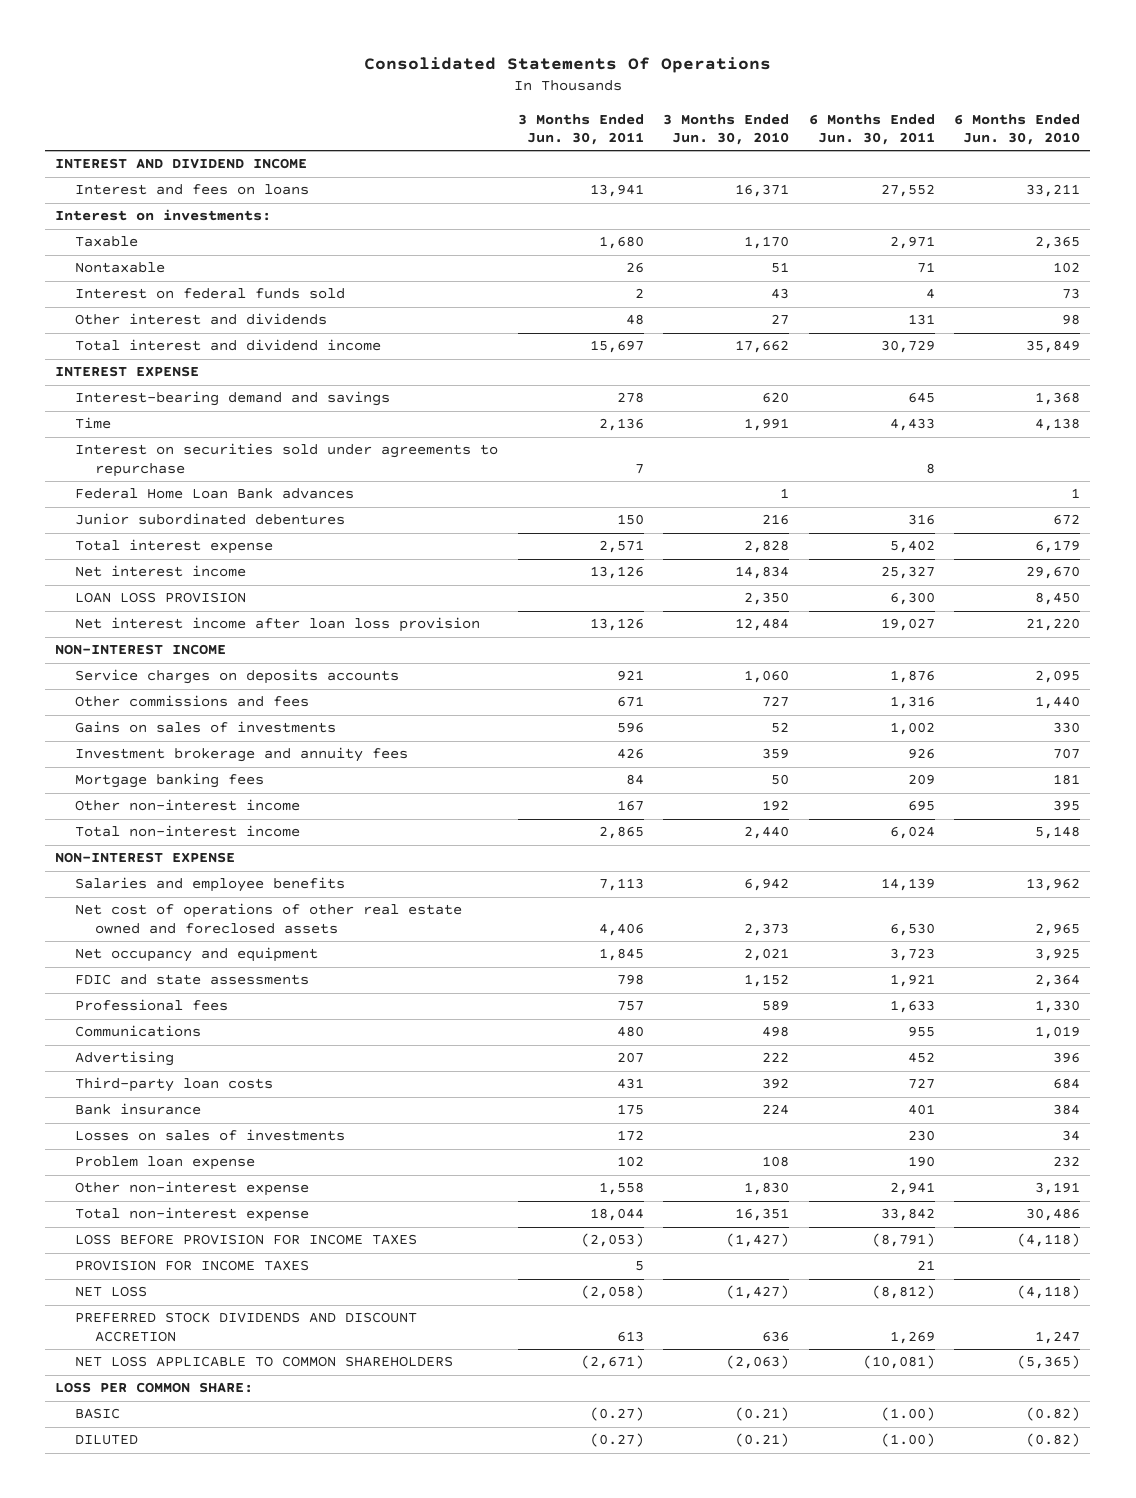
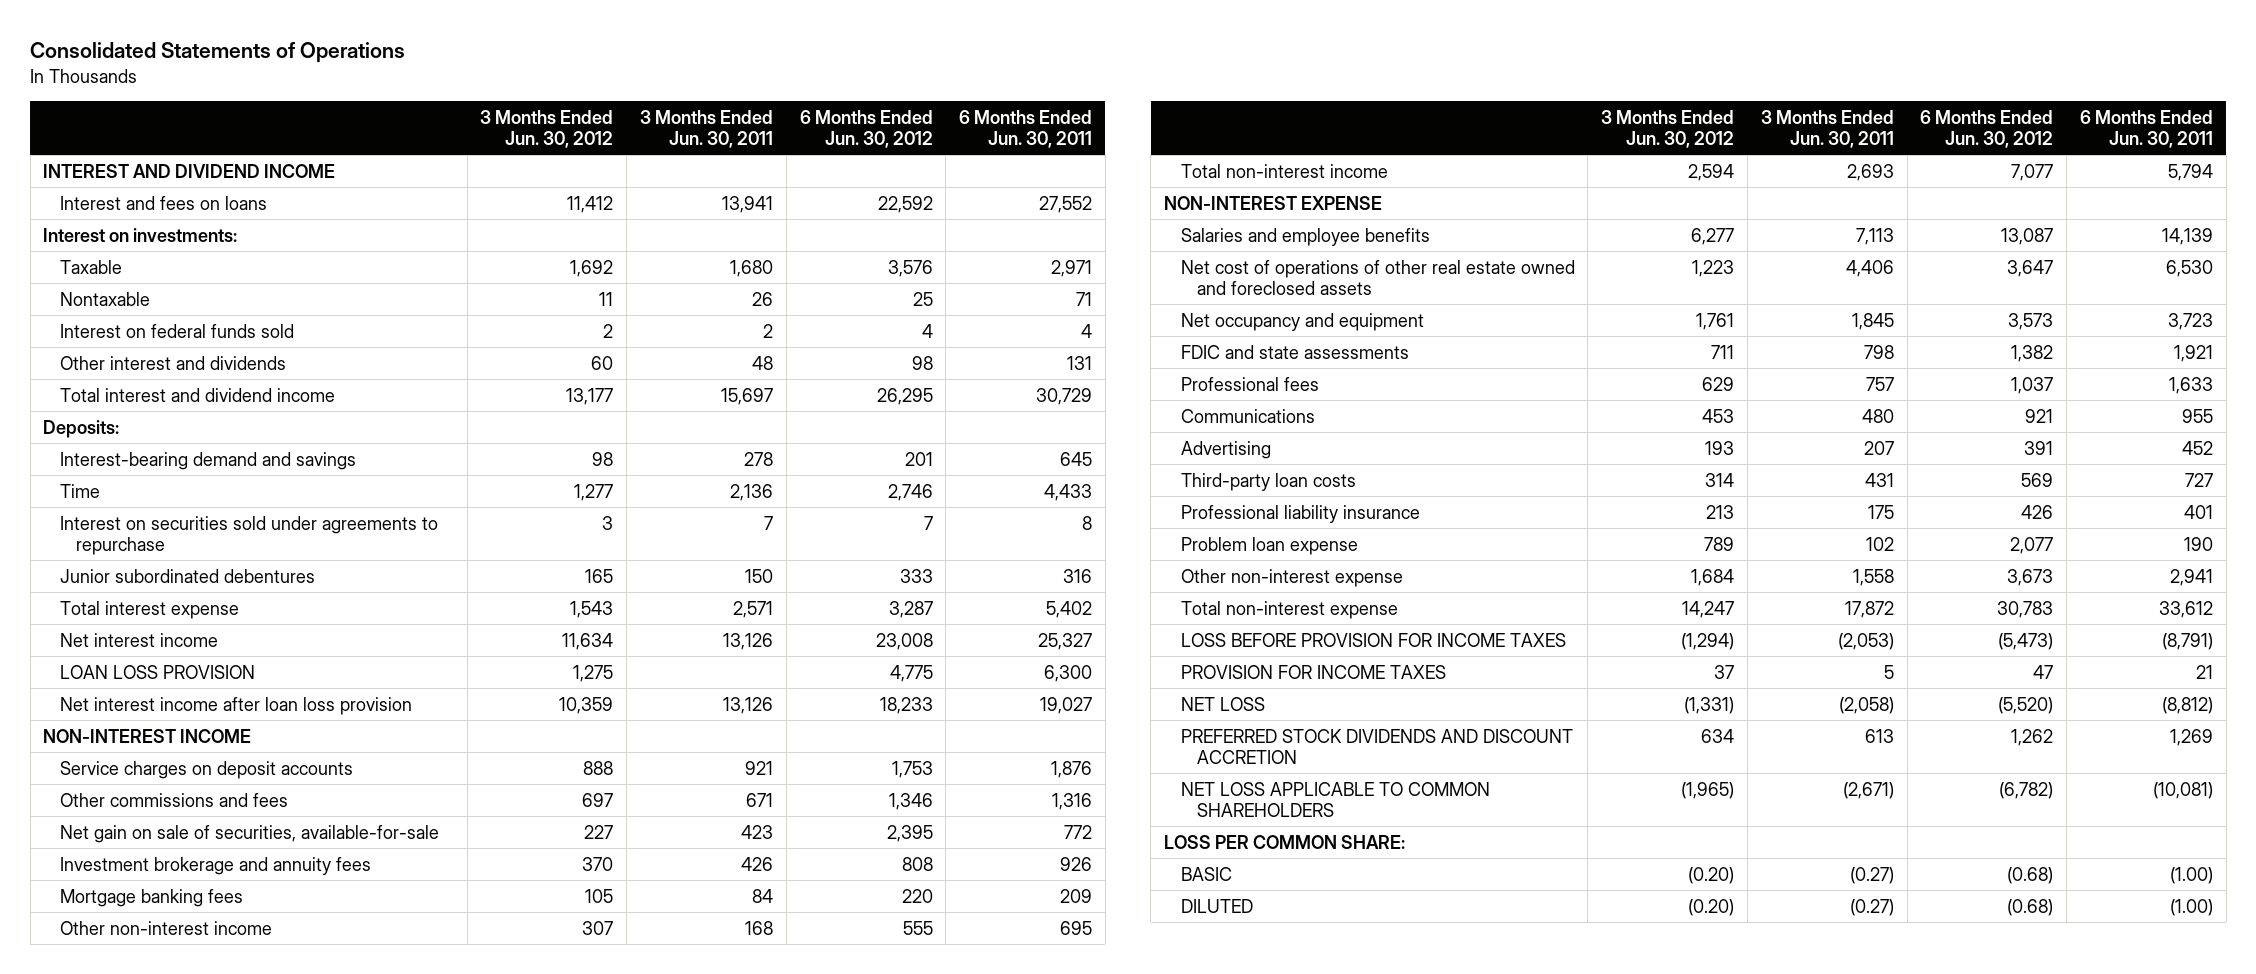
[363,57,771,74] Consolidated Statements Of Operations -> [30,42,406,64] Consolidated Statements of Operations
[663,113,790,145] 3 Months Ended Jun. 30, 2010 -> none
[954,113,1081,145] 6 Months Ended Jun. 30, 2010 -> none
none -> [480,109,614,148] 3 Months Ended Jun. 30, 2012
none -> [799,109,933,148] 6 Months Ended Jun. 30, 2012
[55,366,200,378] INTEREST EXPENSE -> none
none -> [43,419,120,438] Deposits:
[75,488,355,500] Federal Home Loan Bank advances -> none
[75,669,400,685] Service charges on deposits accounts -> [59,760,353,779] Service charges on deposit accounts
[75,721,337,734] Gains on sales of investments -> [59,824,439,843] Net gain on sale of securities, available-for-sale
[616,722,644,734] 596 -> [740,824,773,839] 423
[889,722,935,736] 1,002 -> [1064,824,1093,839] 772
[616,800,644,812] 167 -> [744,920,773,935] 168
[598,826,644,840] 2,865 -> [1846,163,1894,181] 2,693
[889,826,935,840] 6,024 -> [2167,163,2213,181] 5,794
[75,1129,346,1142] Losses on sales of investments -> none
[75,1103,202,1116] Bank insurance -> [1180,504,1420,523] Professional liability insurance
[589,1208,644,1222] 18,044 -> [1844,600,1894,618] 17,872
[880,1208,935,1222] 33,842 -> [2158,600,2213,618] 33,612

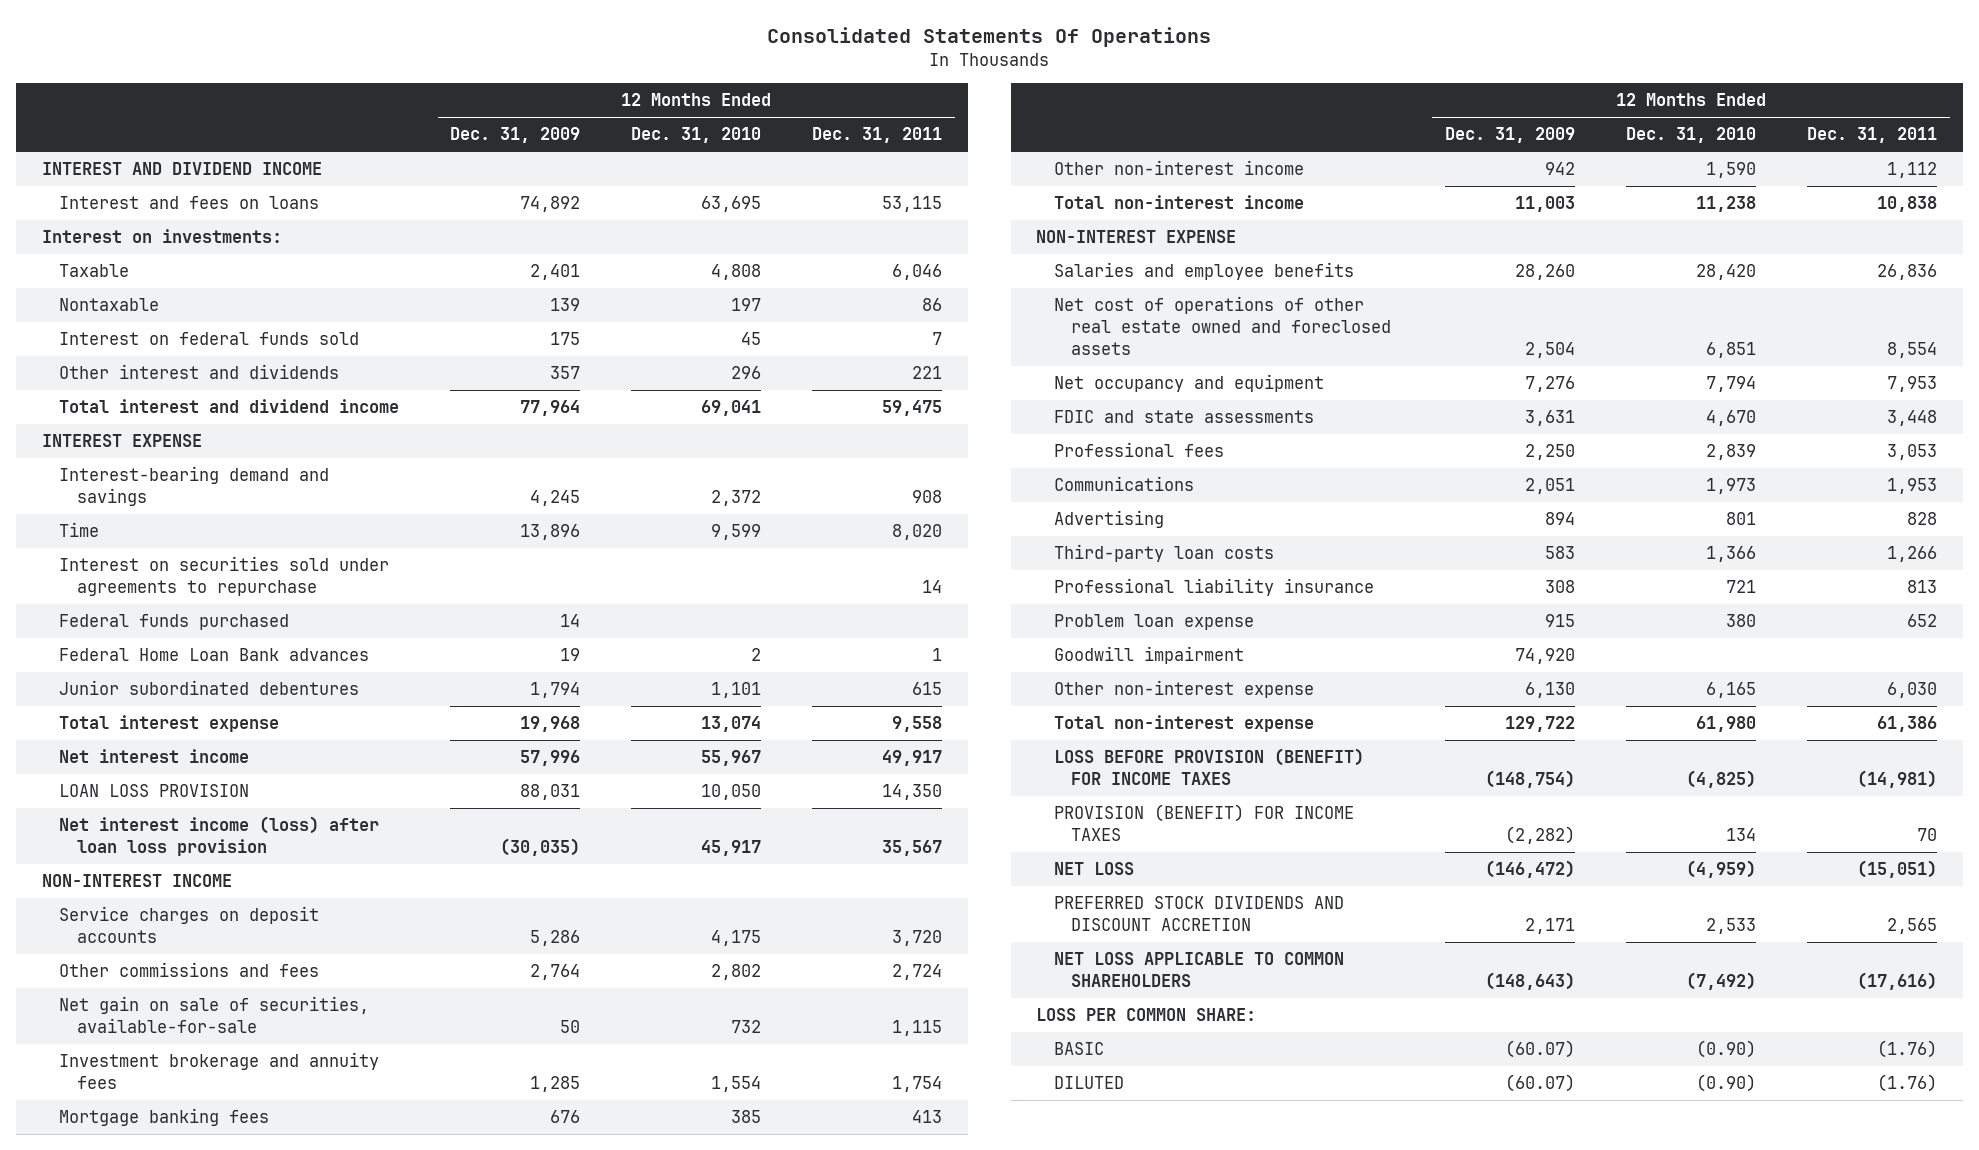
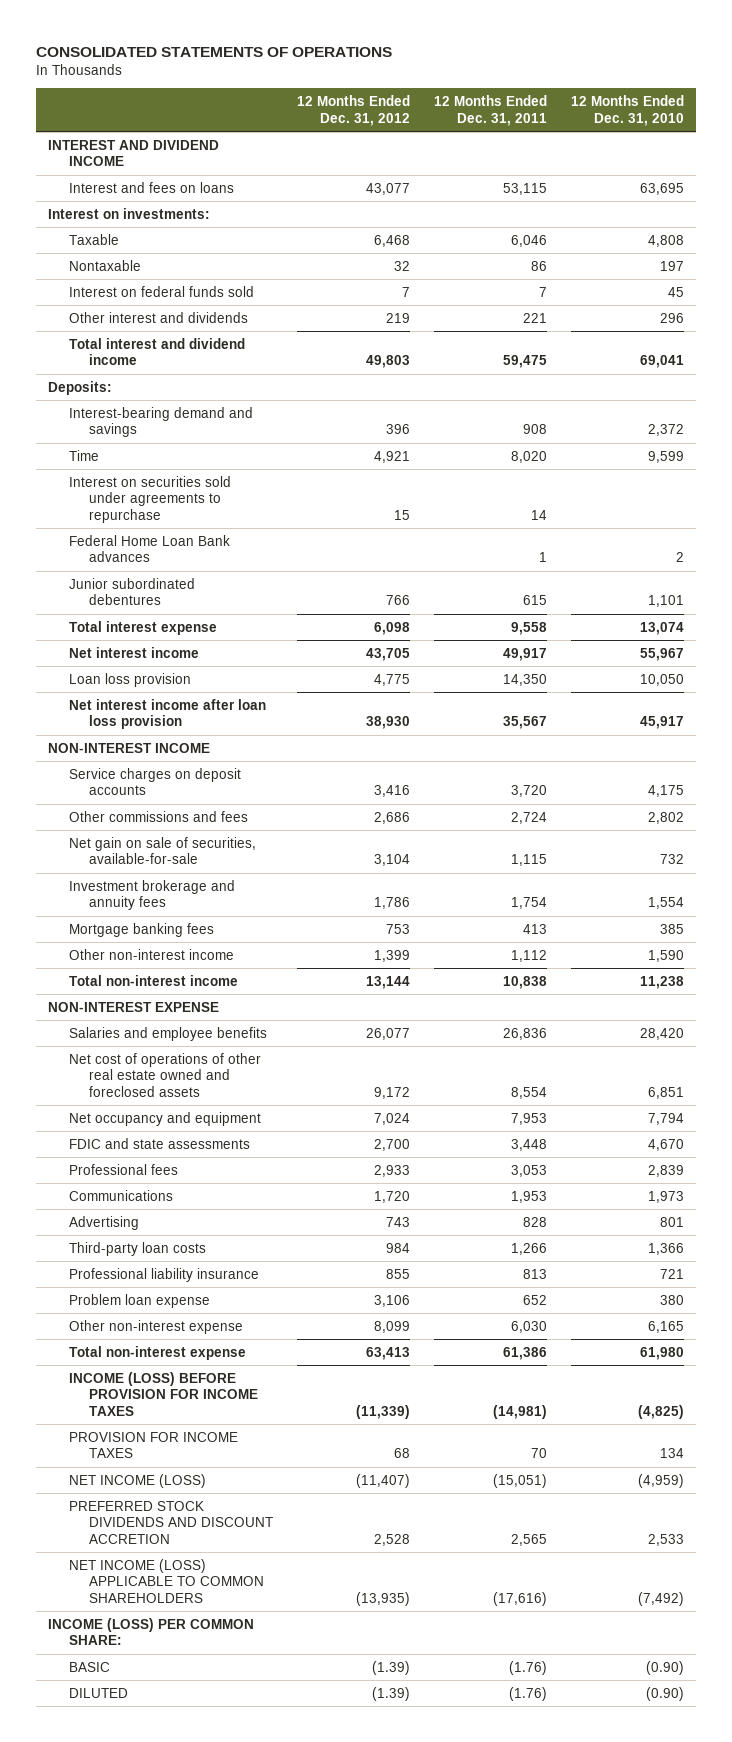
[767,26,1212,47] Consolidated Statements Of Operations -> [35,46,392,57] CONSOLIDATED STATEMENTS OF OPERATIONS
[450,127,581,144] Dec. 31, 2009 -> none
none -> [296,95,410,126] 12 Months Ended Dec. 31, 2012
[41,434,202,448] INTEREST EXPENSE -> none
none -> [47,380,112,395] Deposits:
[59,614,290,631] Federal funds purchased -> none
[59,784,250,798] LOAN LOSS PROVISION -> [68,672,191,687] Loan loss provision
[59,816,380,857] Net interest income (loss) after loan loss provision -> [68,698,266,730] Net interest income after loan loss provision
[1053,646,1244,665] Goodwill impairment -> none
[1053,748,1364,786] LOSS BEFORE PROVISION (BENEFIT) FOR INCOME TAXES -> [68,1371,259,1416] INCOME (LOSS) BEFORE PROVISION FOR INCOME TAXES
[1053,804,1354,842] PROVISION (BENEFIT) FOR INCOME TAXES -> [68,1431,238,1459] PROVISION FOR INCOME TAXES
[1053,862,1134,876] NET LOSS -> [68,1473,206,1488] NET INCOME (LOSS)
[1053,952,1344,988] NET LOSS APPLICABLE TO COMMON SHAREHOLDERS -> [68,1558,265,1603] NET INCOME (LOSS) APPLICABLE TO COMMON SHAREHOLDERS
[1036,1008,1257,1022] LOSS PER COMMON SHARE: -> [47,1617,254,1646] INCOME (LOSS) PER COMMON SHARE:

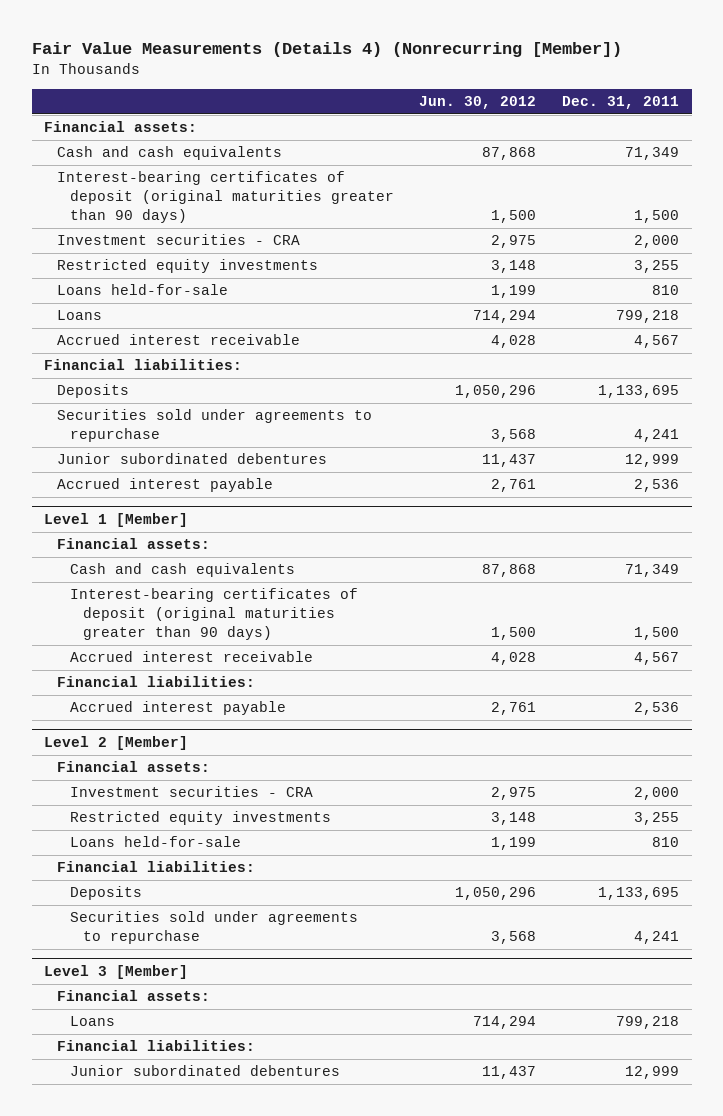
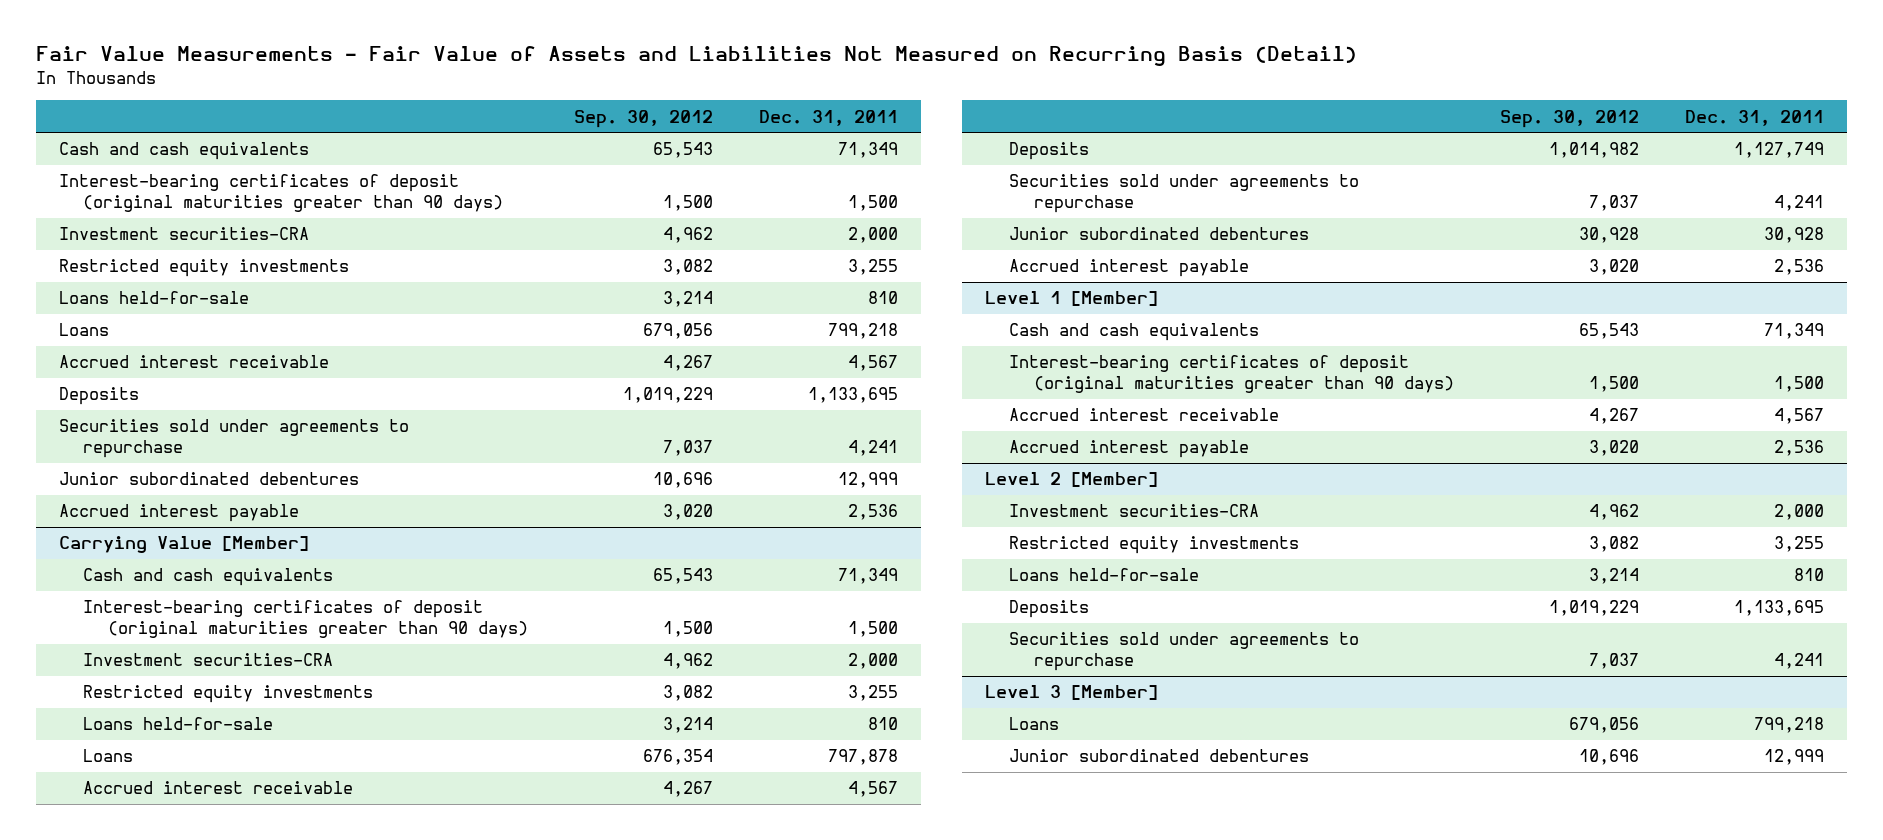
[31,42,622,58] Fair Value Measurements (Details 4) (Nonrecurring [Member]) -> [35,46,1357,67] Fair Value Measurements - Fair Value of Assets and Liabilities Not Measured on Recurring Basis (Detail)
[419,96,537,110] Jun. 30, 2012 -> none
none -> [573,109,713,128] Sep. 30, 2012
[44,121,198,133] Financial assets: -> none
[57,234,301,246] Investment securities - CRA -> [58,227,309,241] Investment securities-CRA
[44,359,243,371] Financial liabilities: -> none
none -> [58,536,309,554] Carrying Value [Member]
none -> [83,568,334,587] Cash and cash equivalents
none -> [83,600,528,638] Interest-bearing certificates of deposit (original maturities greater than 90 days)
none -> [83,653,334,667] Investment securities-CRA
none -> [83,685,374,704] Restricted equity investments
none -> [83,717,274,731] Loans held-for-sale
none -> [83,749,134,763] Loans
none -> [83,781,354,795] Accrued interest receivable
none -> [1009,142,1090,161] Deposits
none -> [1009,174,1360,213] Securities sold under agreements to repurchase
none -> [1009,227,1310,241] Junior subordinated debentures
none -> [1009,259,1250,278] Accrued interest payable
[57,538,211,550] Financial assets: -> none
[57,676,256,688] Financial liabilities: -> none
[57,761,211,773] Financial assets: -> none
[70,786,314,798] Investment securities - CRA -> [1009,504,1260,518] Investment securities-CRA
[57,861,256,873] Financial liabilities: -> none
[57,990,211,1002] Financial assets: -> none
[57,1040,256,1052] Financial liabilities: -> none

